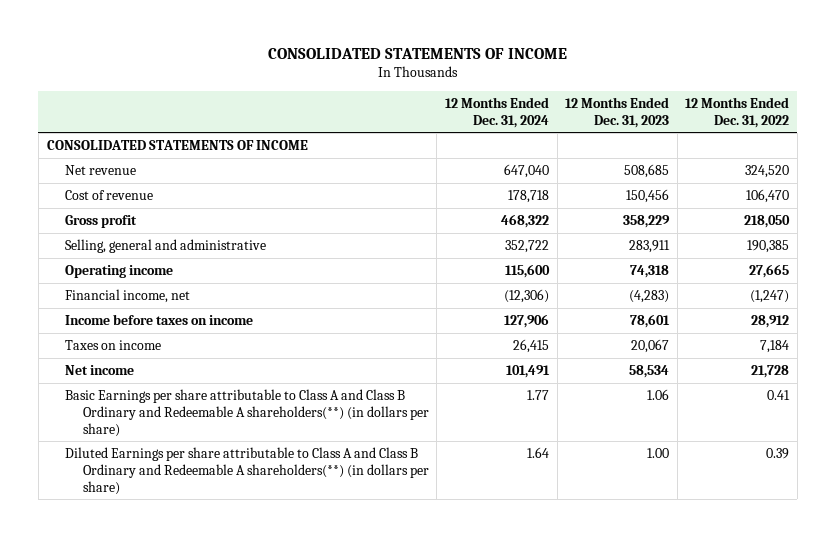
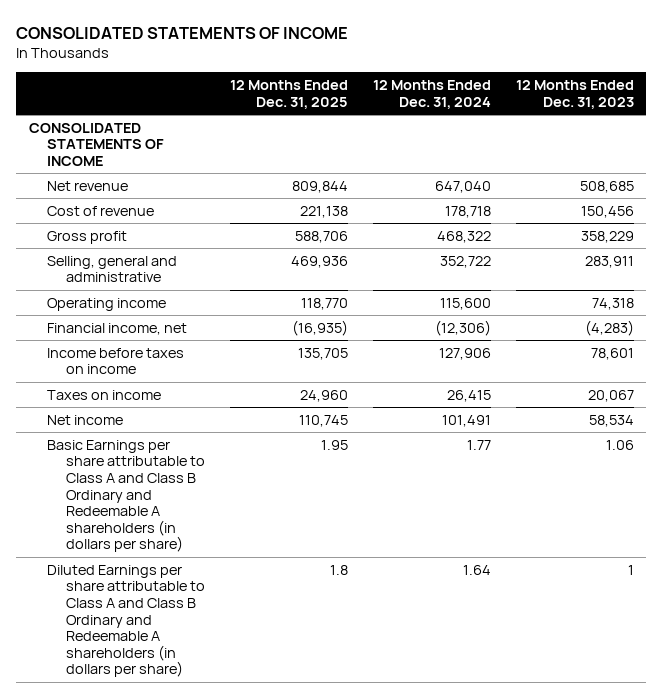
[685,96,790,128] 12 Months Ended Dec. 31, 2022 -> none
none -> [229,80,348,109] 12 Months Ended Dec. 31, 2025
[64,388,429,437] Basic Earnings per share attributable to Class A and Class B Ordinary and Redeemable A shareholders(**) (in dollars per share) -> [47,439,205,553] Basic Earnings per share attributable to Class A and Class B Ordinary and Redeemable A shareholders (in dollars per share)
[64,446,429,495] Diluted Earnings per share attributable to Class A and Class B Ordinary and Redeemable A shareholders(**) (in dollars per share) -> [47,564,205,678] Diluted Earnings per share attributable to Class A and Class B Ordinary and Redeemable A shareholders (in dollars per share)
[647,447,670,458] 1.00 -> [627,564,634,575] 1

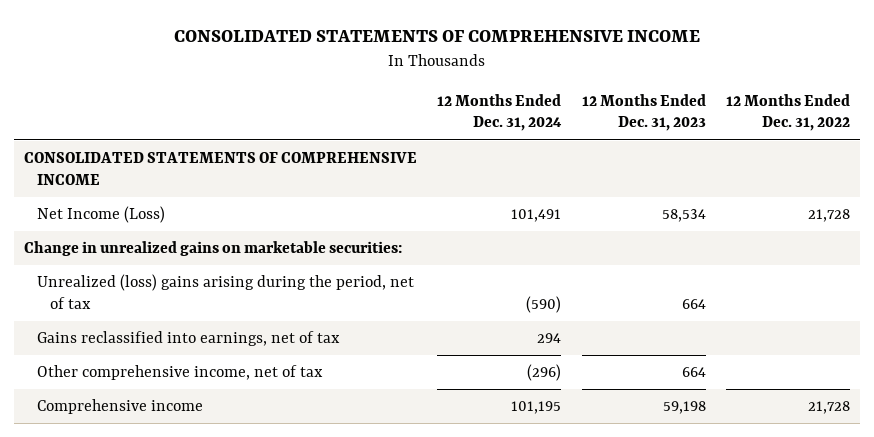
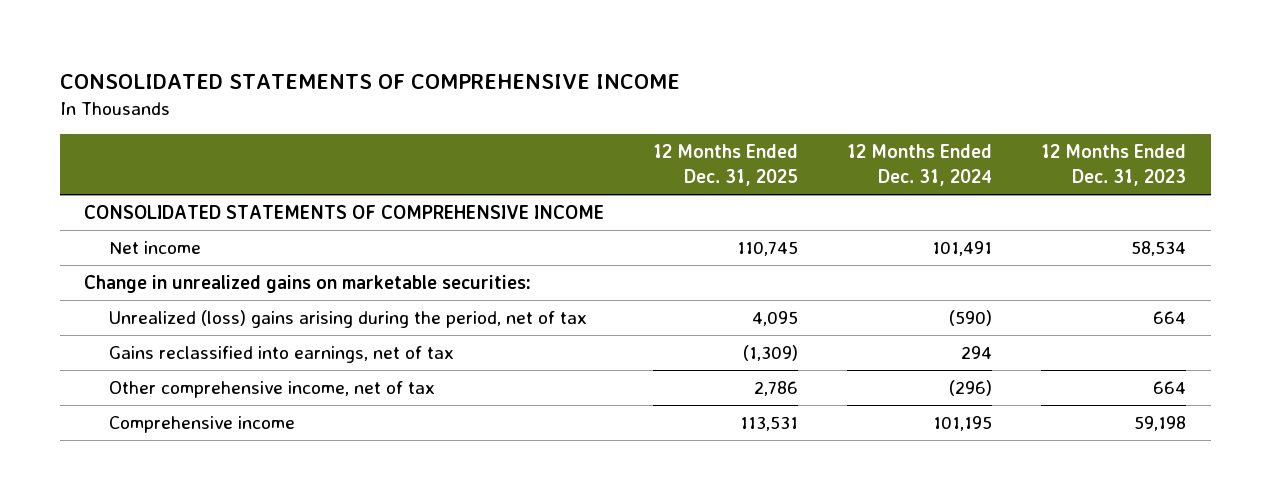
[725,94,850,132] 12 Months Ended Dec. 31, 2022 -> none
none -> [653,144,799,187] 12 Months Ended Dec. 31, 2025
[37,206,166,224] Net Income (Loss) -> [108,241,201,255] Net income

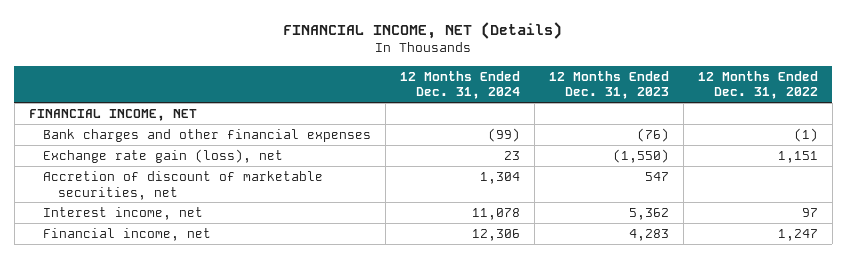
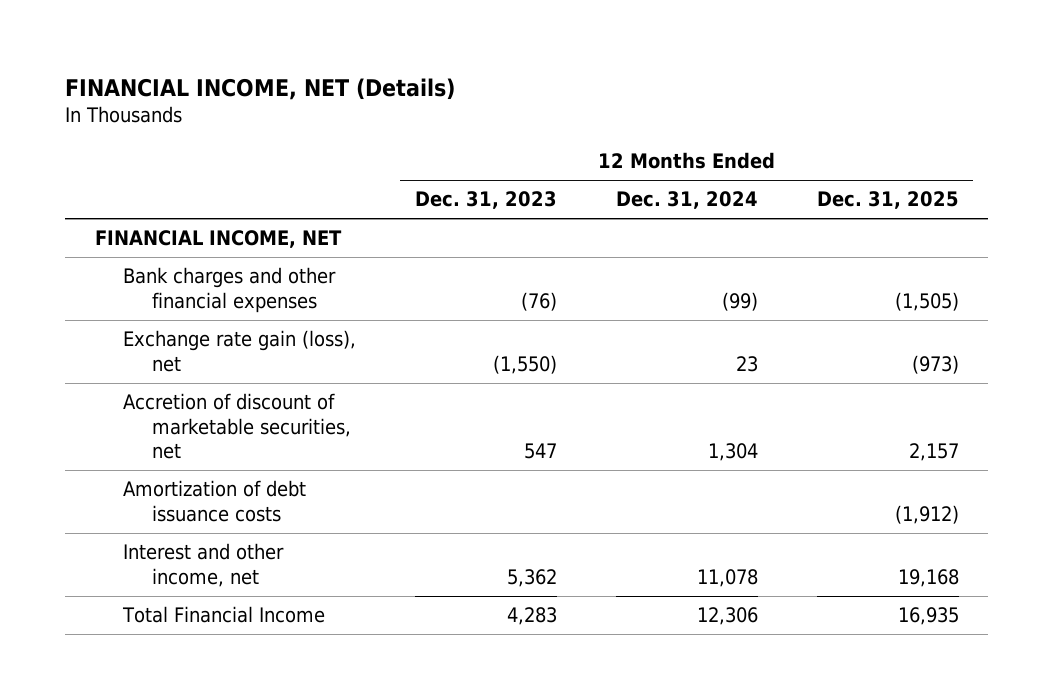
[697,70,818,100] 12 Months Ended Dec. 31, 2022 -> none
none -> [816,191,959,210] Dec. 31, 2025
none -> [123,480,307,522] Amortization of debt issuance costs
[43,206,204,220] Interest income, net -> [123,543,285,587] Interest and other income, net
[43,227,212,241] Financial income, net -> [122,606,326,624] Total Financial Income

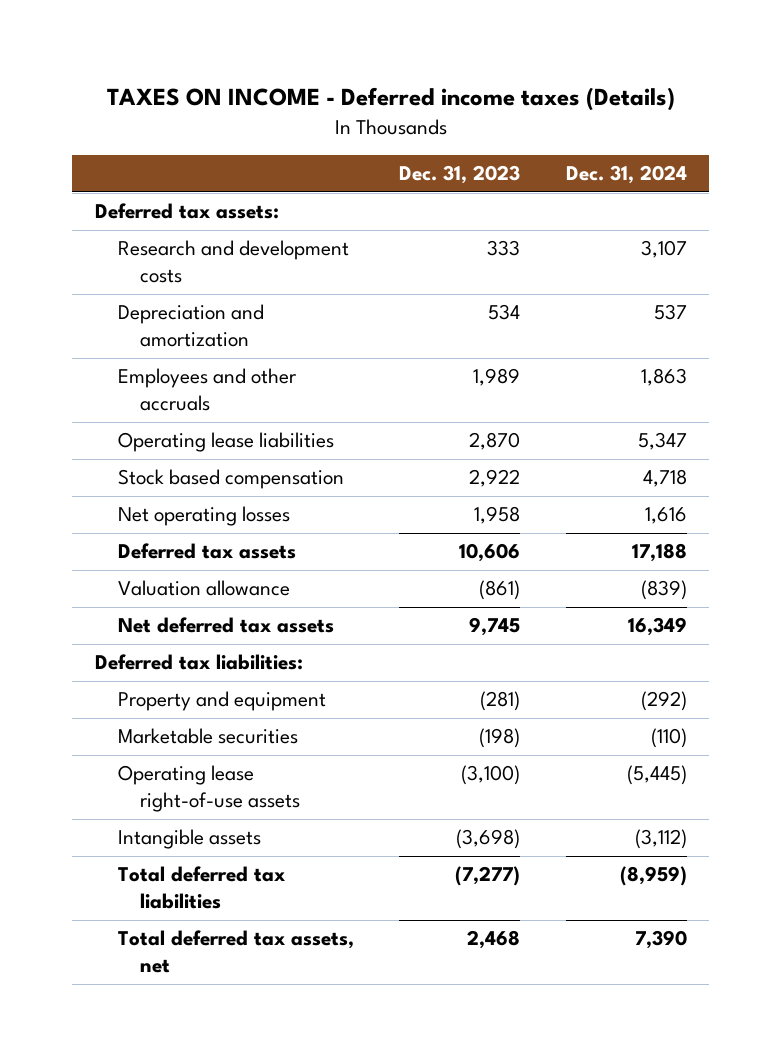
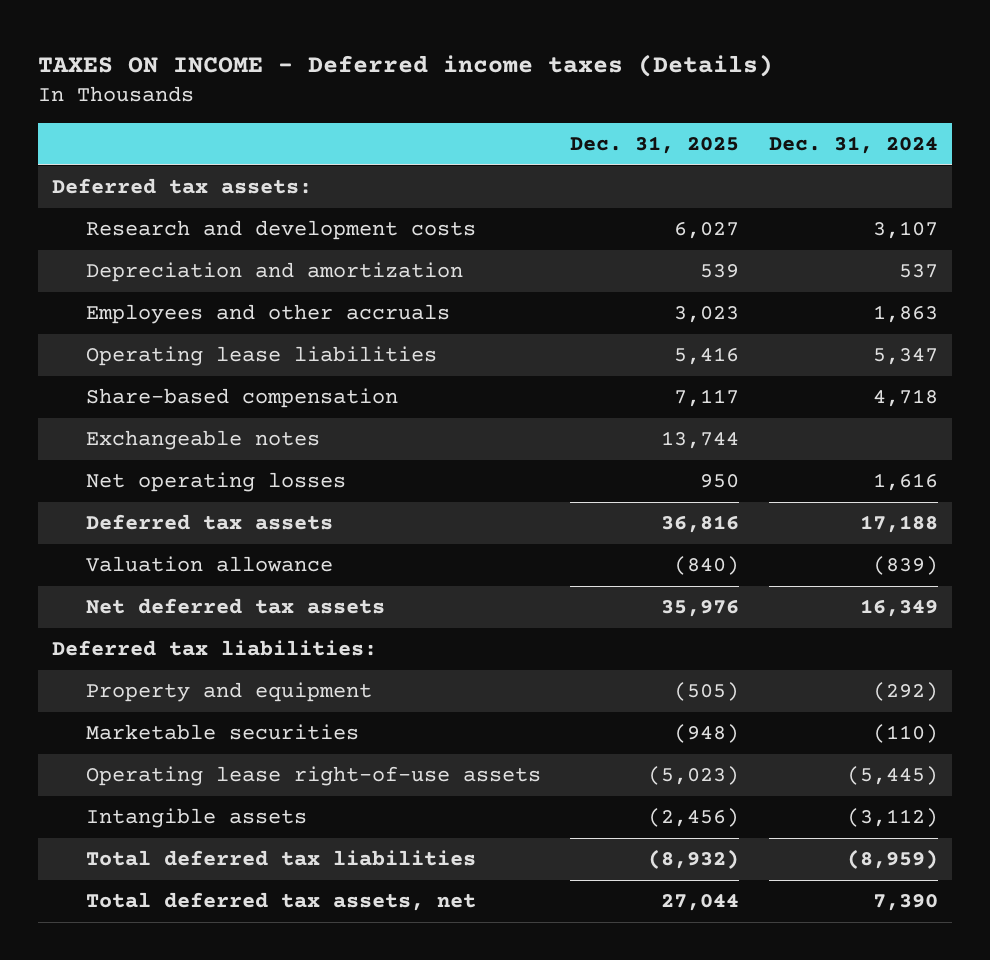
[399,165,521,185] Dec. 31, 2023 -> none
none -> [570,135,740,154] Dec. 31, 2025
[117,469,344,490] Stock based compensation -> [86,388,399,409] Share-based compensation
none -> [86,430,321,451] Exchangeable notes

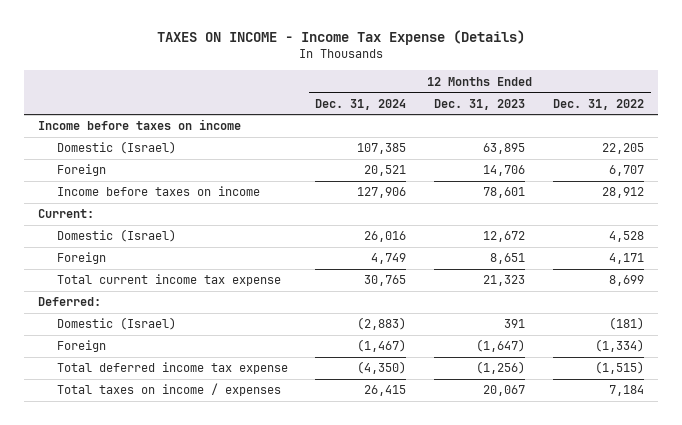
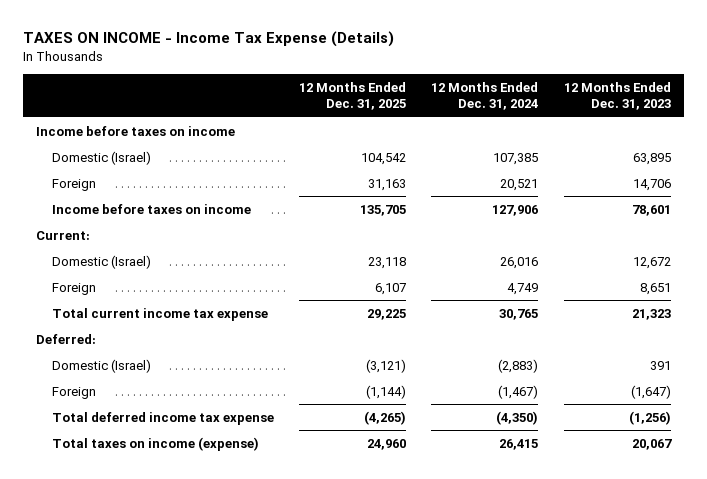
[553,98,645,110] Dec. 31, 2022 -> none
none -> [299,82,407,111] 12 Months Ended Dec. 31, 2025
[56,383,281,397] Total taxes on income / expenses -> [51,436,259,451] Total taxes on income (expense)

